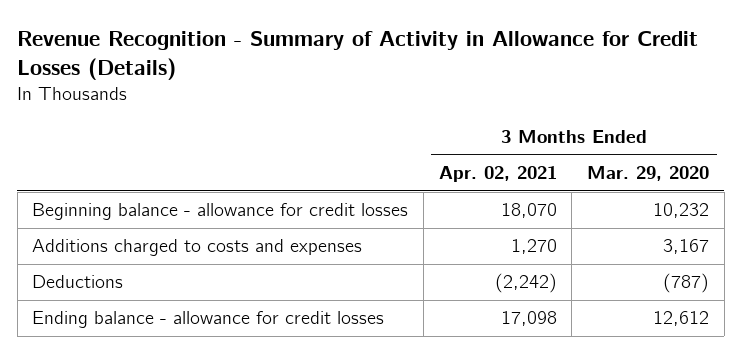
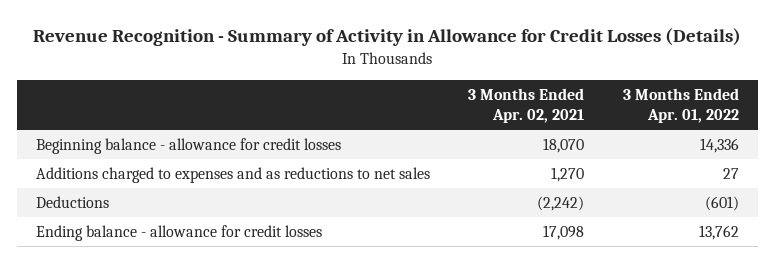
[586,166,709,182] Mar. 29, 2020 -> none
none -> [622,87,739,124] 3 Months Ended Apr. 01, 2022
[32,239,363,257] Additions charged to costs and expenses -> [35,166,430,183] Additions charged to expenses and as reductions to net sales

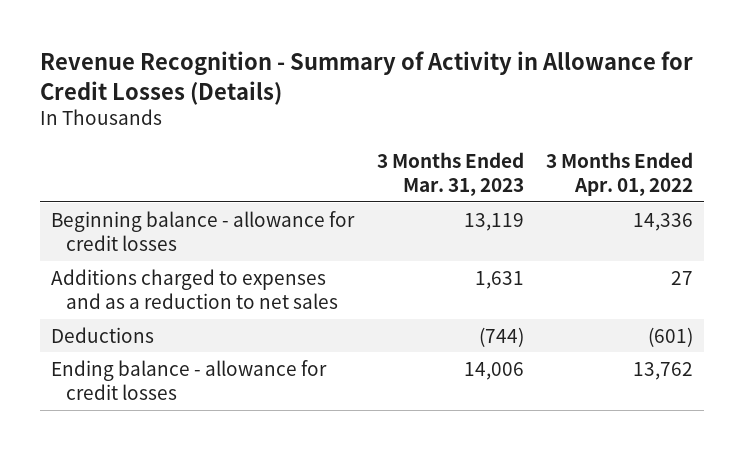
[468,87,585,124] 3 Months Ended Apr. 02, 2021 -> none
none -> [376,152,524,197] 3 Months Ended Mar. 31, 2023
[35,166,430,183] Additions charged to expenses and as reductions to net sales -> [51,268,339,309] Additions charged to expenses and as a reduction to net sales

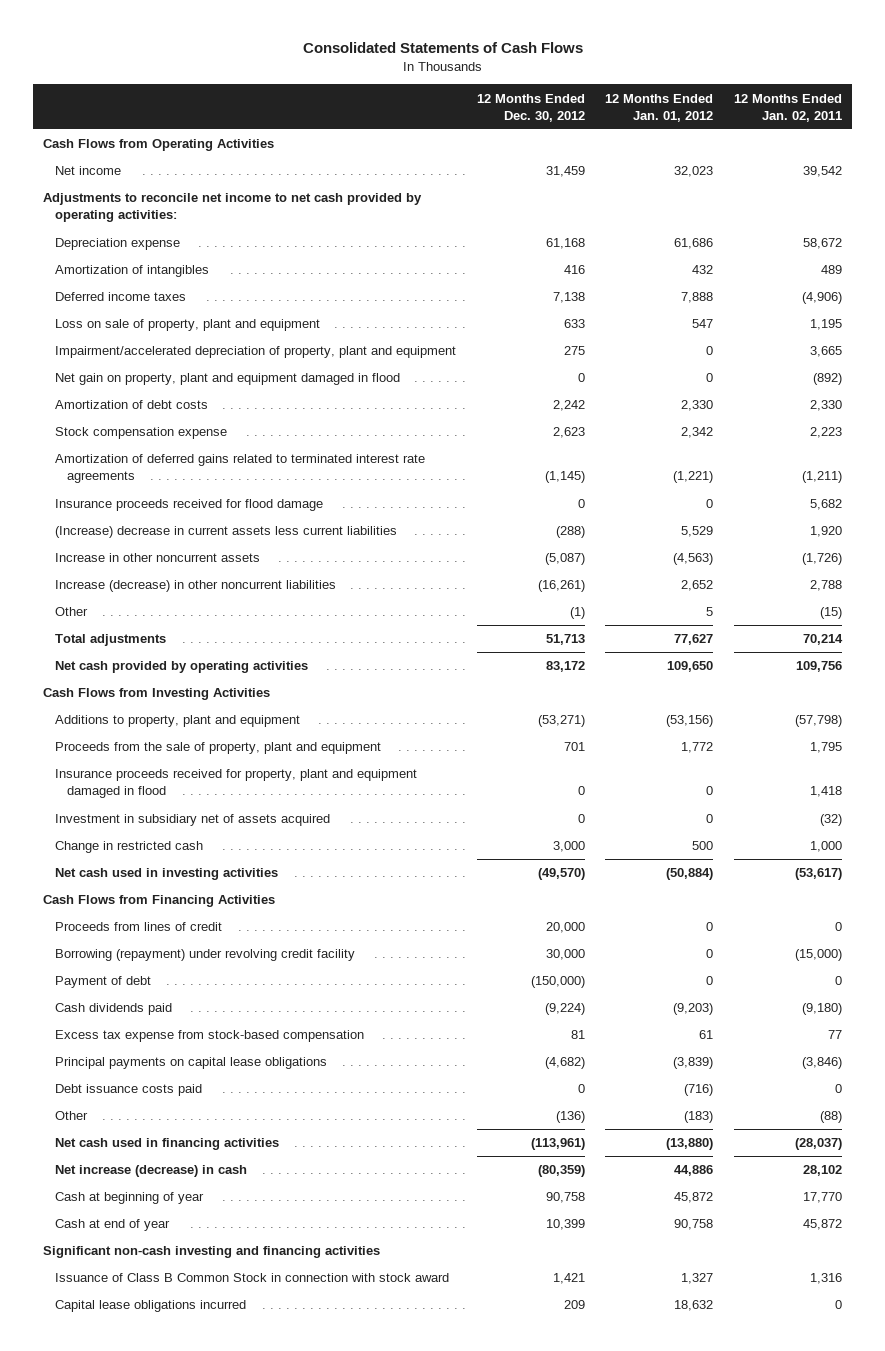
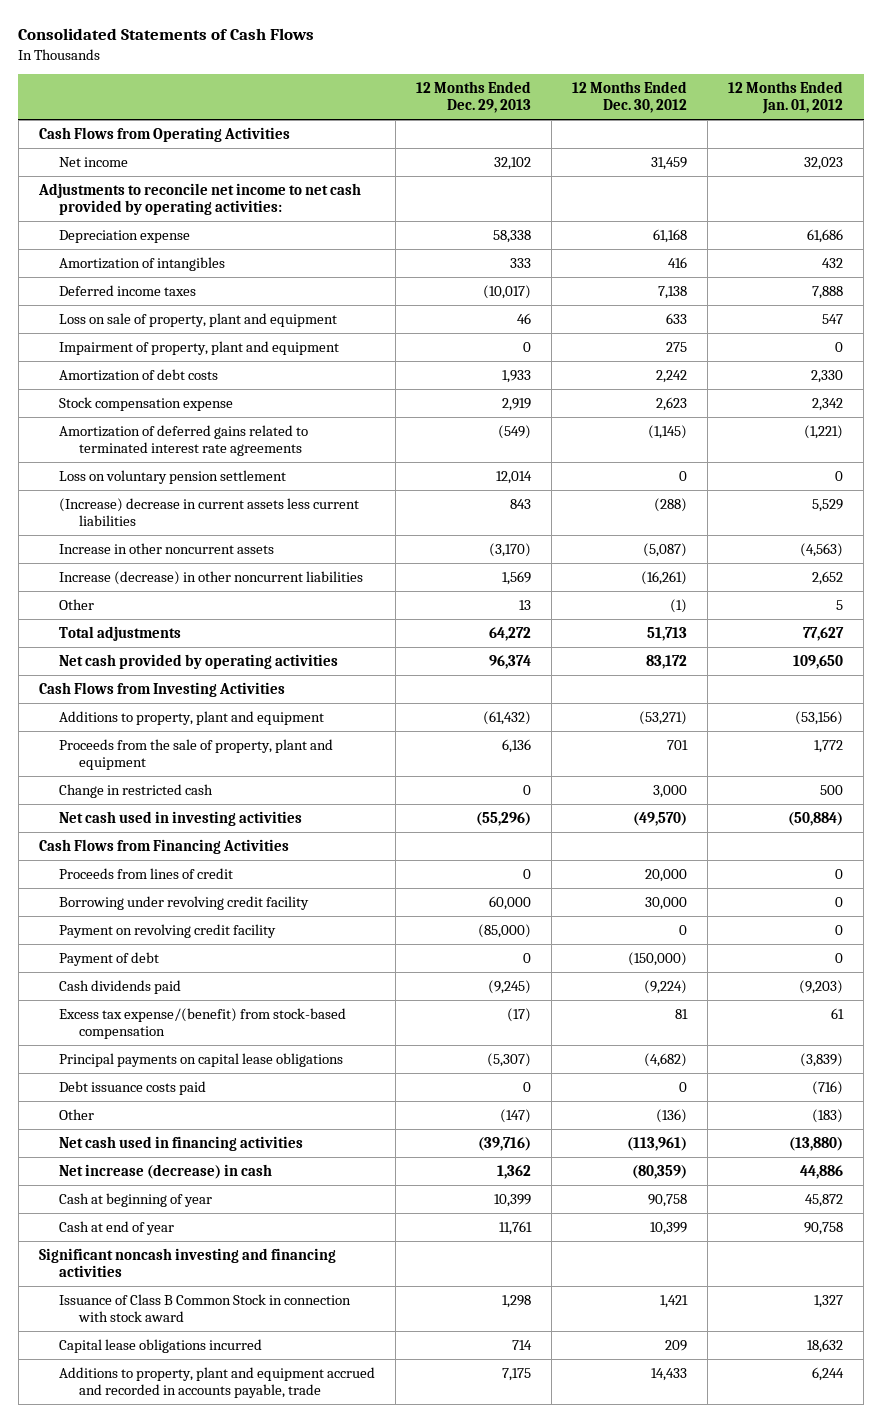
[733,93,842,122] 12 Months Ended Jan. 02, 2011 -> none
none -> [416,80,532,114] 12 Months Ended Dec. 29, 2013
[55,373,401,386] Net gain on property, plant and equipment damaged in flood -> none
[55,346,457,359] Impairment/accelerated depreciation of property, plant and equipment -> [58,340,339,355] Impairment of property, plant and equipment
[55,499,324,512] Insurance proceeds received for flood damage -> none
none -> [58,469,286,484] Loss on voluntary pension settlement
[55,769,418,799] Insurance proceeds received for property, plant and equipment damaged in flood -> none
[55,814,331,827] Investment in subsidiary net of assets acquired -> none
none -> [58,895,309,910] Borrowing under revolving credit facility
[55,949,356,962] Borrowing (repayment) under revolving credit facility -> [58,923,276,938] Payment on revolving credit facility
[545,949,585,961] 30,000 -> [679,924,688,935] 0
[55,1030,365,1043] Excess tax expense from stock-based compensation -> [58,1007,346,1040] Excess tax expense/(benefit) from stock-based compensation
[43,1246,381,1259] Significant non-cash investing and financing activities -> [38,1247,336,1278] Significant noncash investing and financing activities
none -> [58,1366,375,1399] Additions to property, plant and equipment accrued and recorded in accounts payable, trade

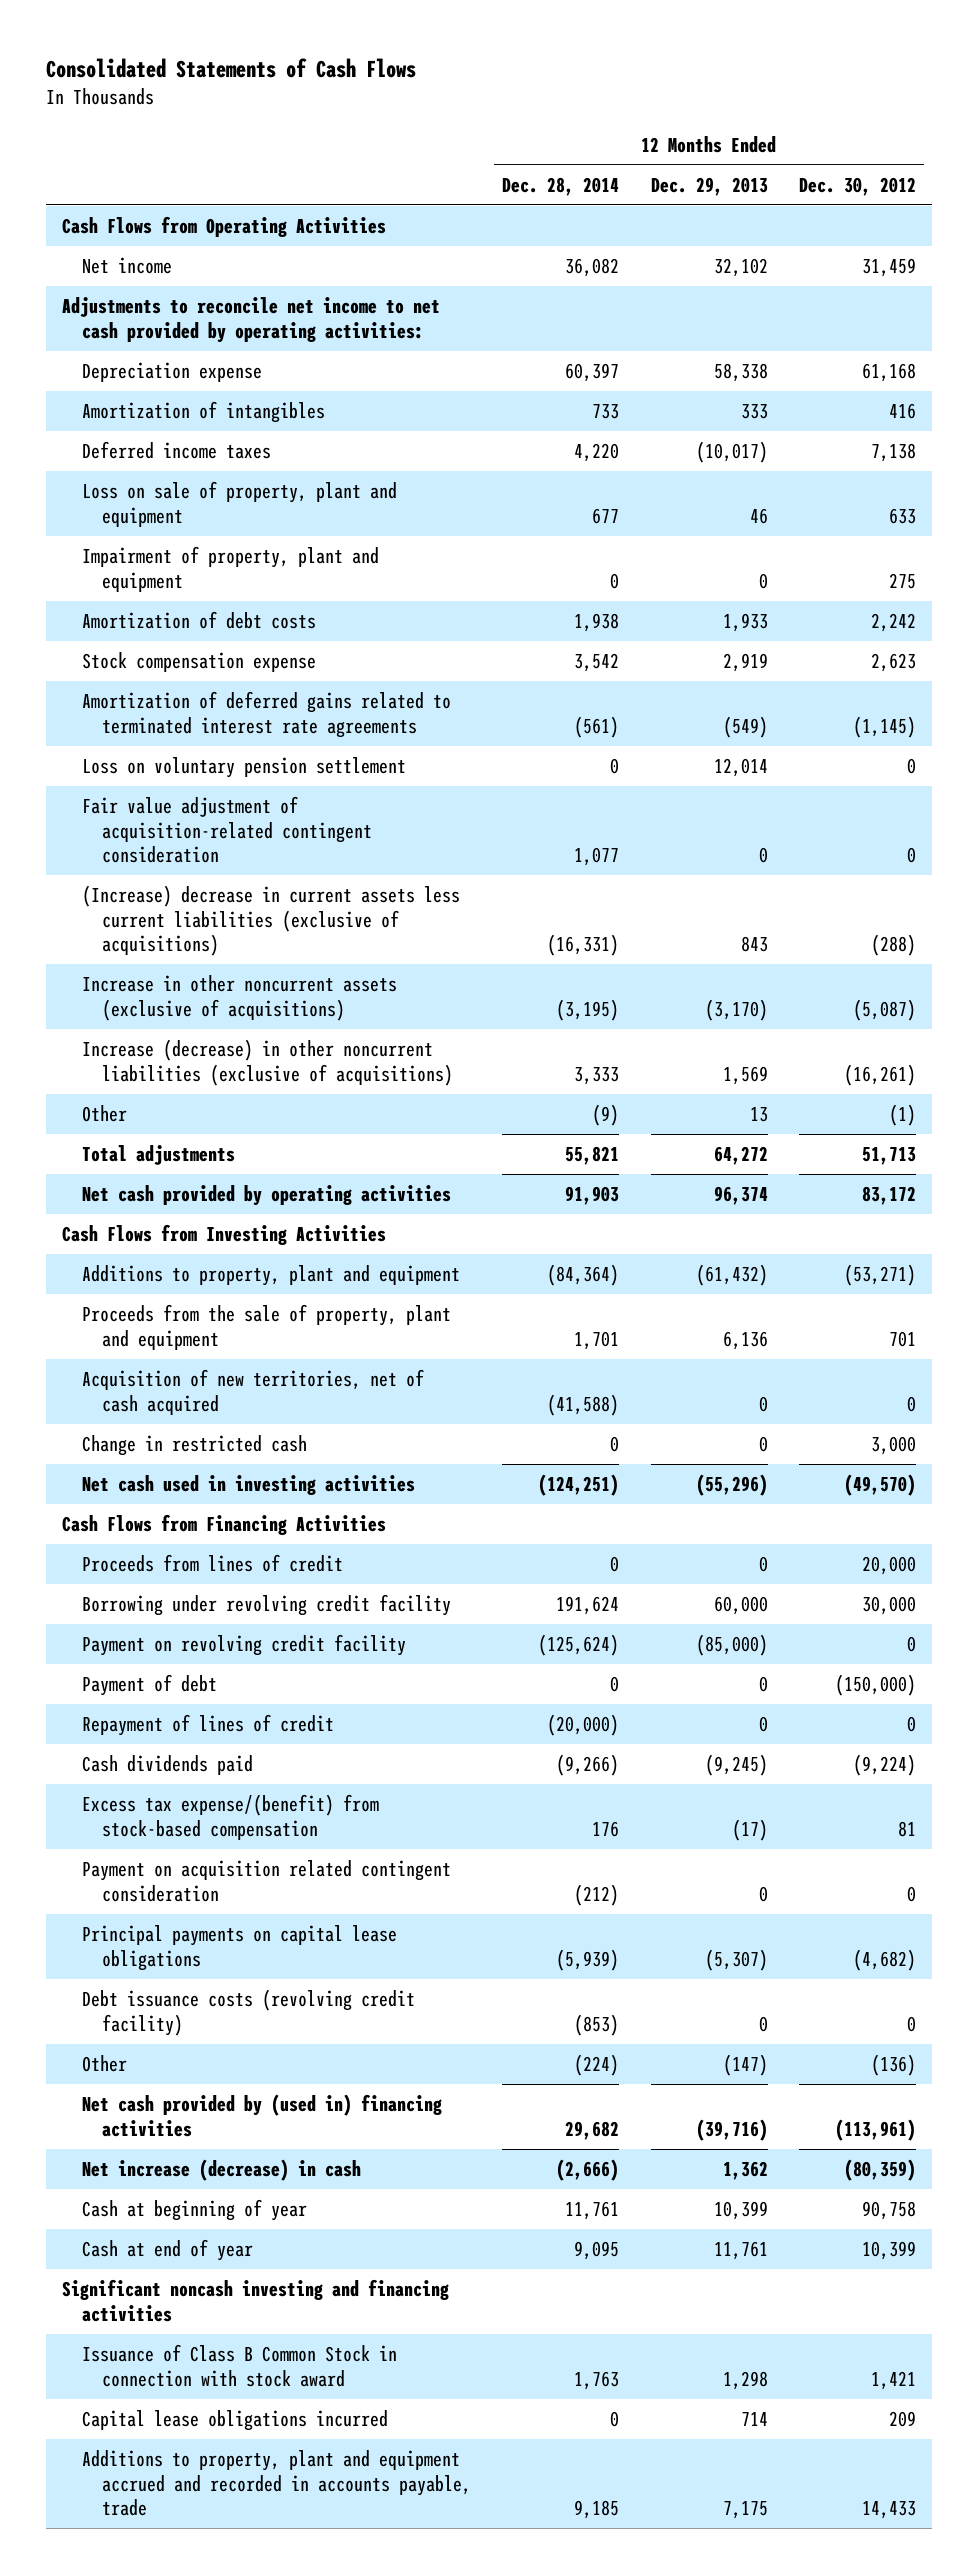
[728,80,844,115] 12 Months Ended Jan. 01, 2012 -> none
none -> [502,176,620,196] Dec. 28, 2014
none -> [81,796,372,864] Fair value adjustment of acquisition-related contingent consideration
[58,497,359,527] (Increase) decrease in current assets less current liabilities -> [81,885,460,957] (Increase) decrease in current assets less current liabilities (exclusive of acquisitions)
[58,542,274,554] Increase in other noncurrent assets -> [81,975,397,1021] Increase in other noncurrent assets (exclusive of acquisitions)
[58,570,363,585] Increase (decrease) in other noncurrent liabilities -> [81,1039,453,1086] Increase (decrease) in other noncurrent liabilities (exclusive of acquisitions)
none -> [81,1369,424,1415] Acquisition of new territories, net of cash acquired
none -> [81,1714,334,1737] Repayment of lines of credit
none -> [81,1860,451,1902] Payment on acquisition related contingent consideration
[58,1080,206,1095] Debt issuance costs paid -> [81,1989,415,2036] Debt issuance costs (revolving credit facility)
[58,1135,303,1151] Net cash used in financing activities -> [81,2094,442,2137] Net cash provided by (used in) financing activities

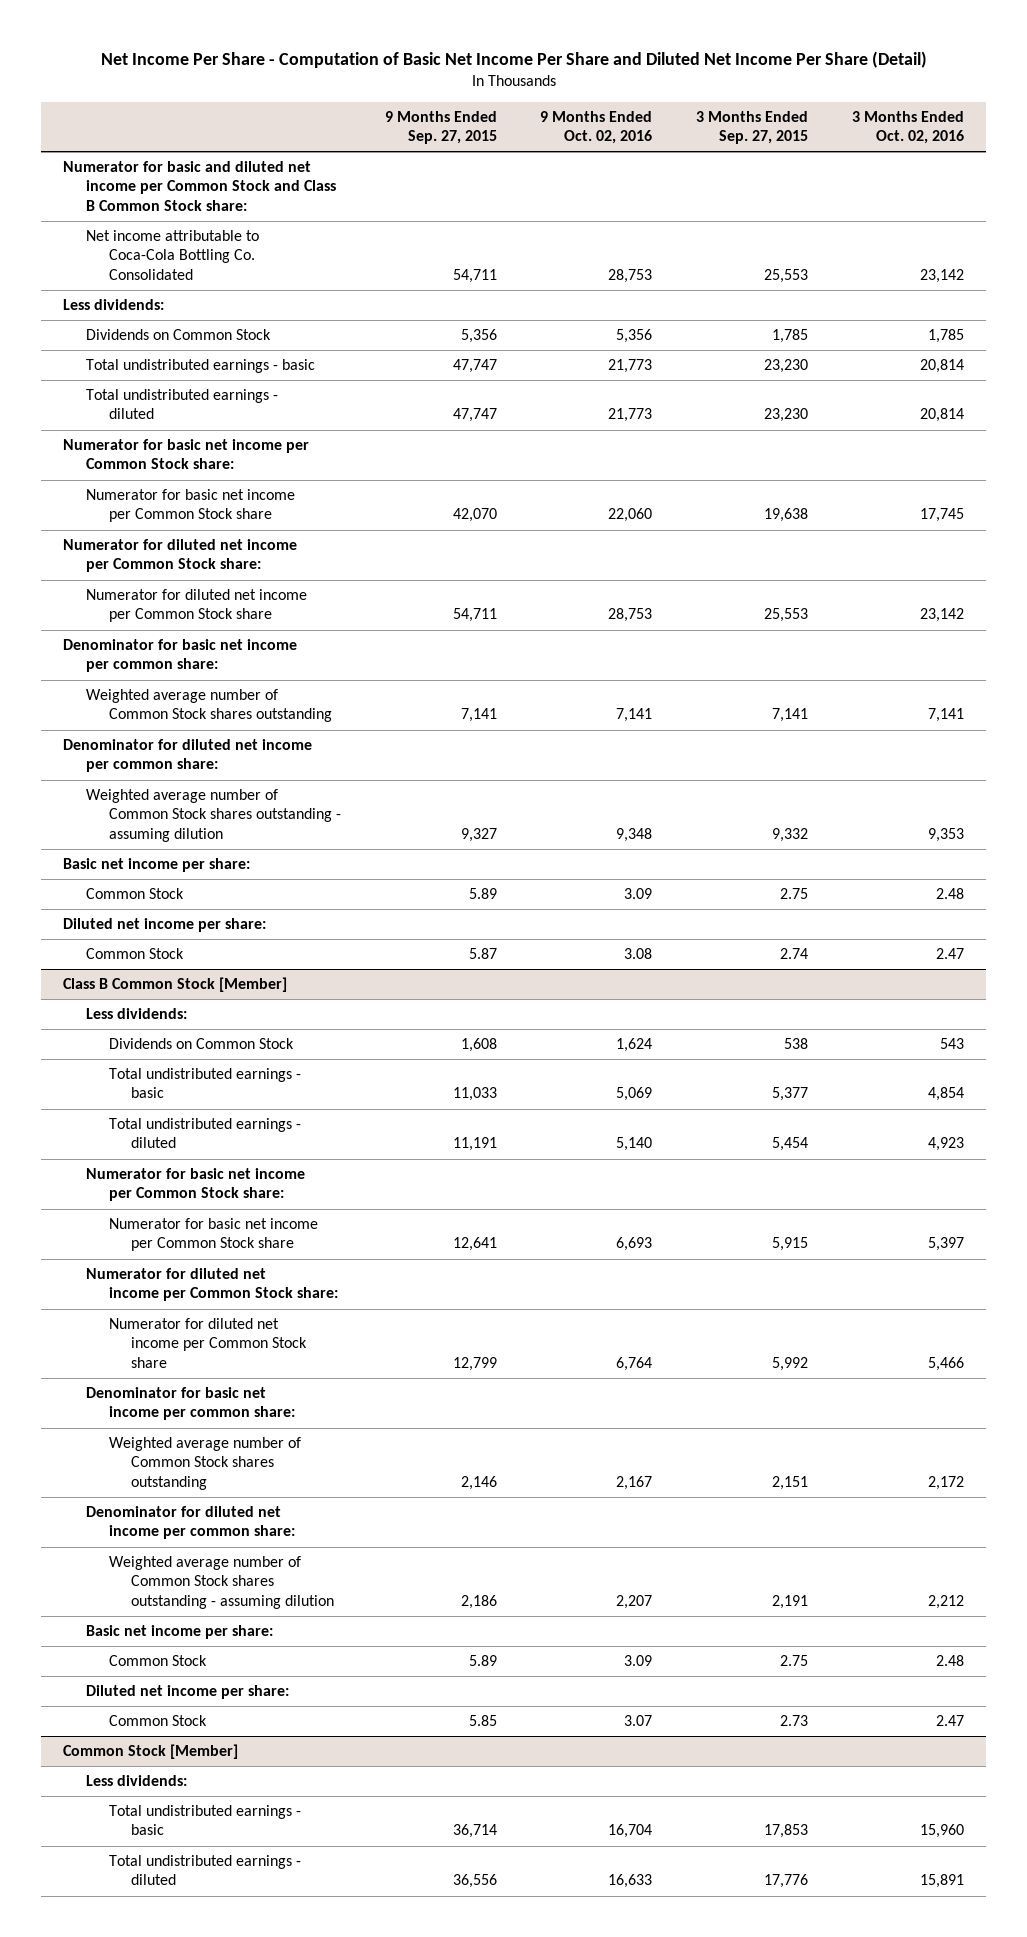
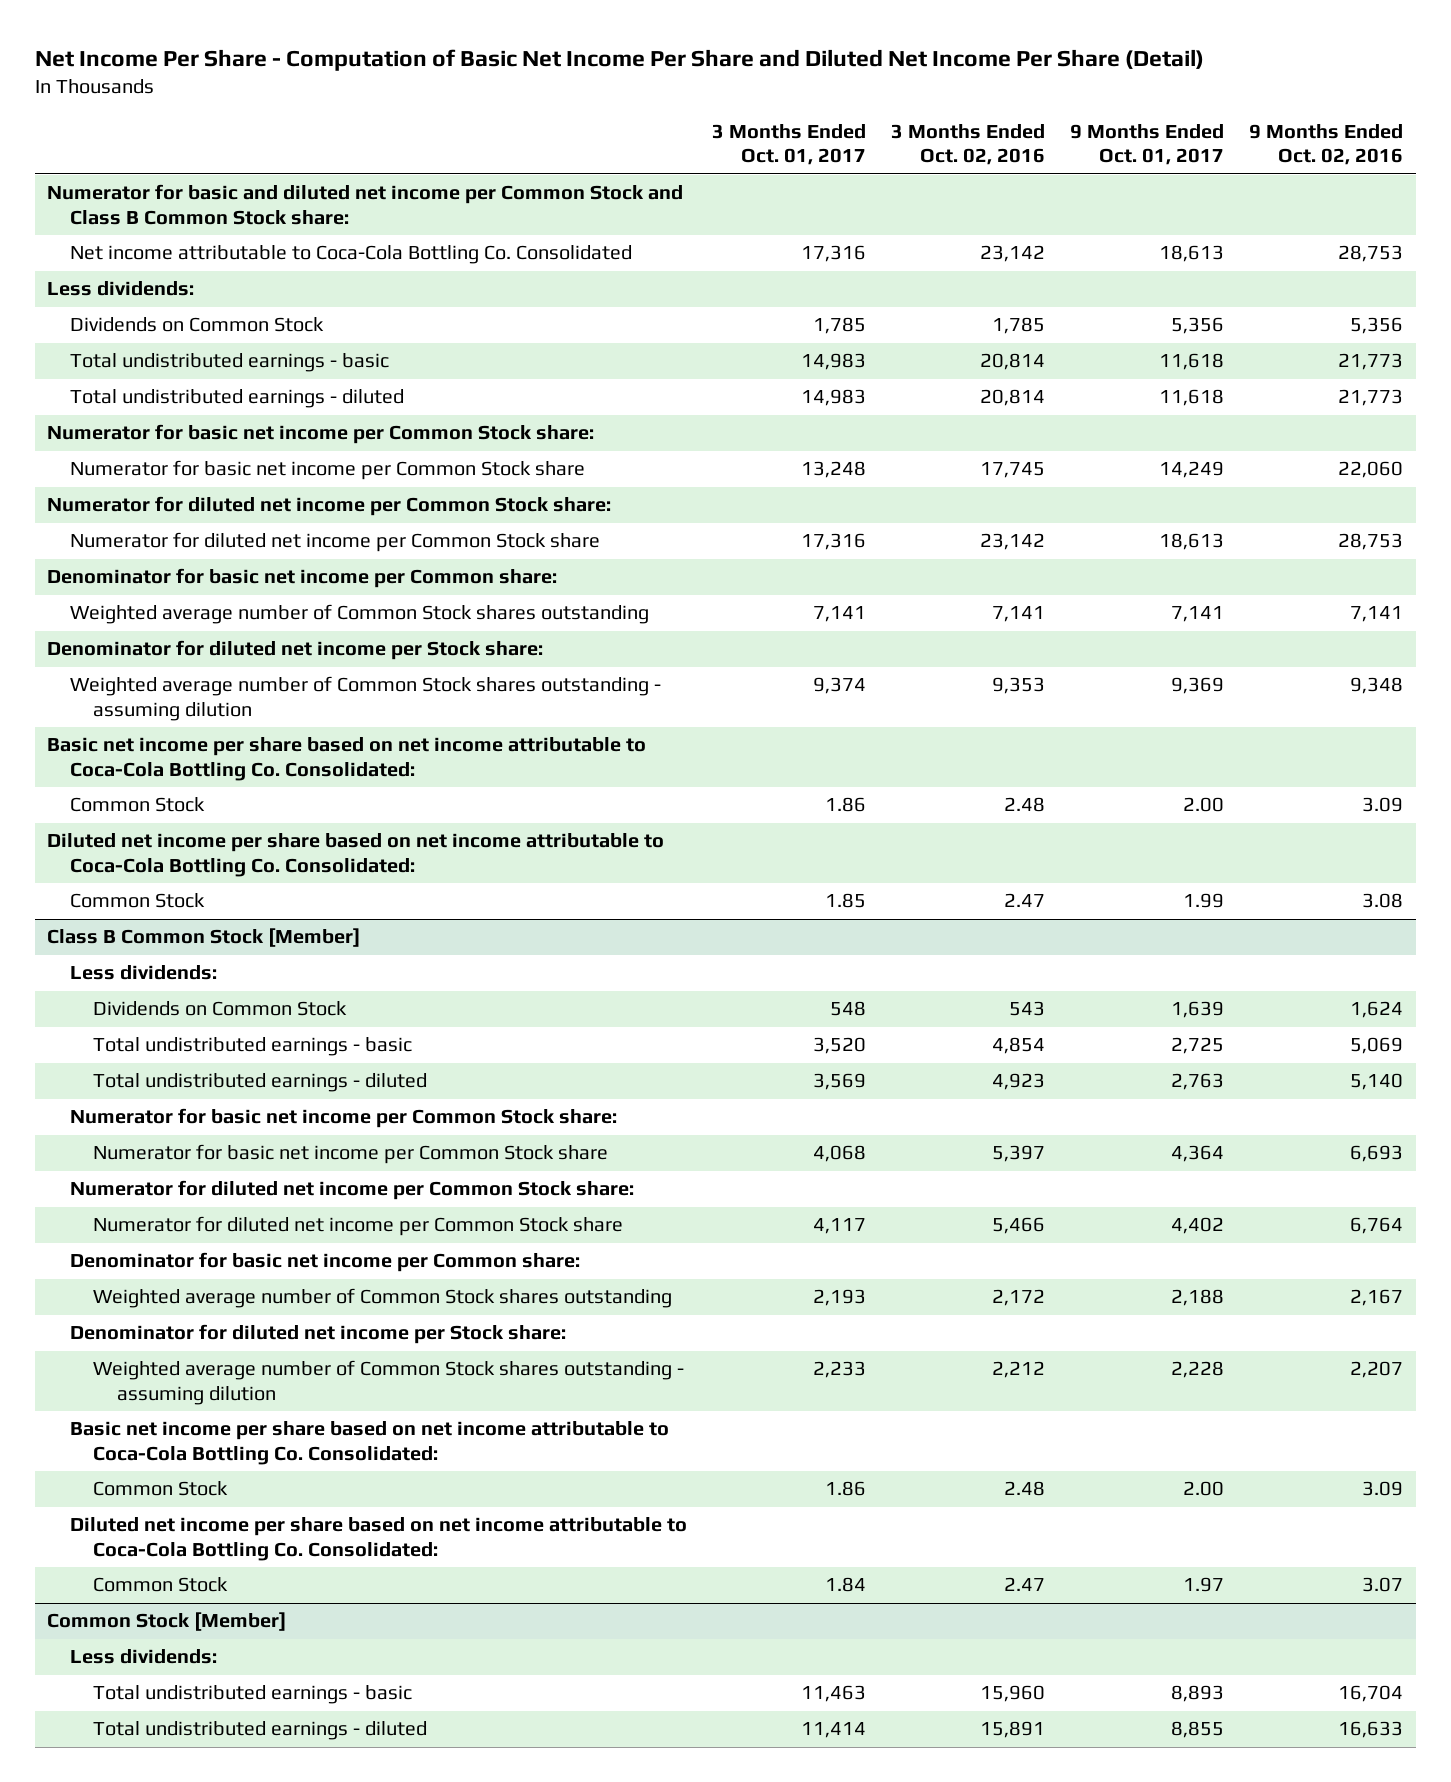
[384,110,497,145] 9 Months Ended Sep. 27, 2015 -> none
[696,110,809,145] 3 Months Ended Sep. 27, 2015 -> none
none -> [712,123,867,166] 3 Months Ended Oct. 01, 2017
none -> [1070,123,1225,166] 9 Months Ended Oct. 01, 2017
[63,639,298,673] Denominator for basic net income per common share: -> [47,568,558,589] Denominator for basic net income per Common share:
[63,739,313,773] Denominator for diluted net income per common share: -> [47,640,544,661] Denominator for diluted net income per Stock share:
[63,858,251,873] Basic net income per share: -> [47,737,647,781] Basic net income per share based on net income attributable to Coca-Cola Bottling Co. Consolidated:
[63,918,267,933] Diluted net income per share: -> [47,833,665,877] Diluted net income per share based on net income attributable to Coca-Cola Bottling Co. Consolidated:
[85,1387,295,1421] Denominator for basic net income per common share: -> [70,1252,581,1273] Denominator for basic net income per Common share:
[85,1506,295,1540] Denominator for diluted net income per common share: -> [70,1324,567,1345] Denominator for diluted net income per Stock share:
[85,1625,273,1640] Basic net income per share: -> [70,1421,670,1465] Basic net income per share based on net income attributable to Coca-Cola Bottling Co. Consolidated:
[85,1685,289,1700] Diluted net income per share: -> [70,1517,688,1561] Diluted net income per share based on net income attributable to Coca-Cola Bottling Co. Consolidated:

